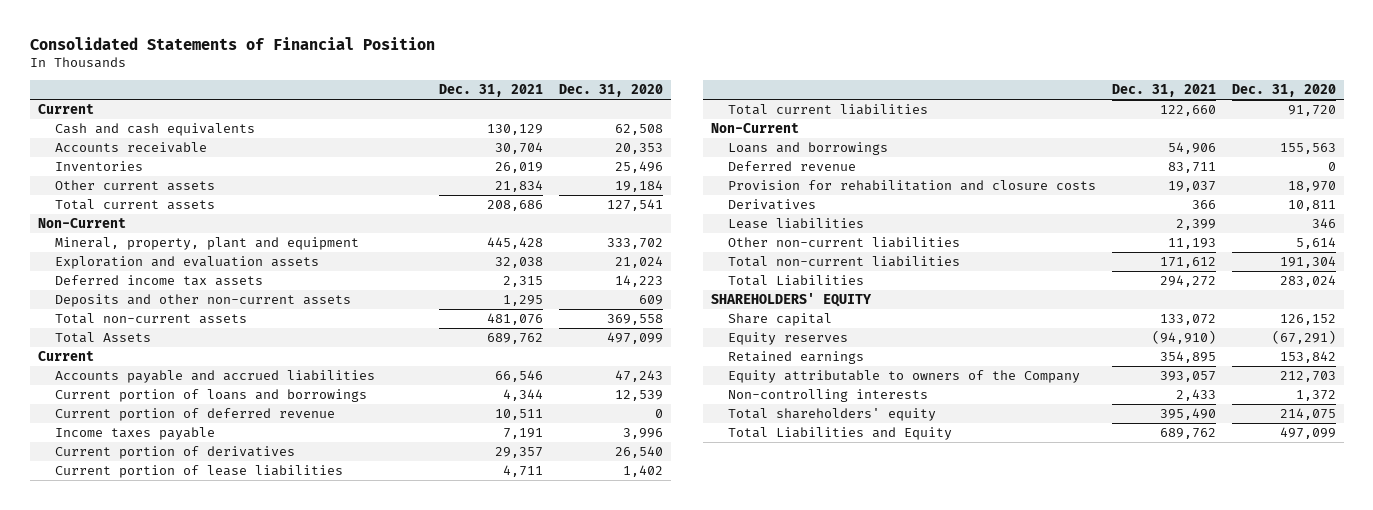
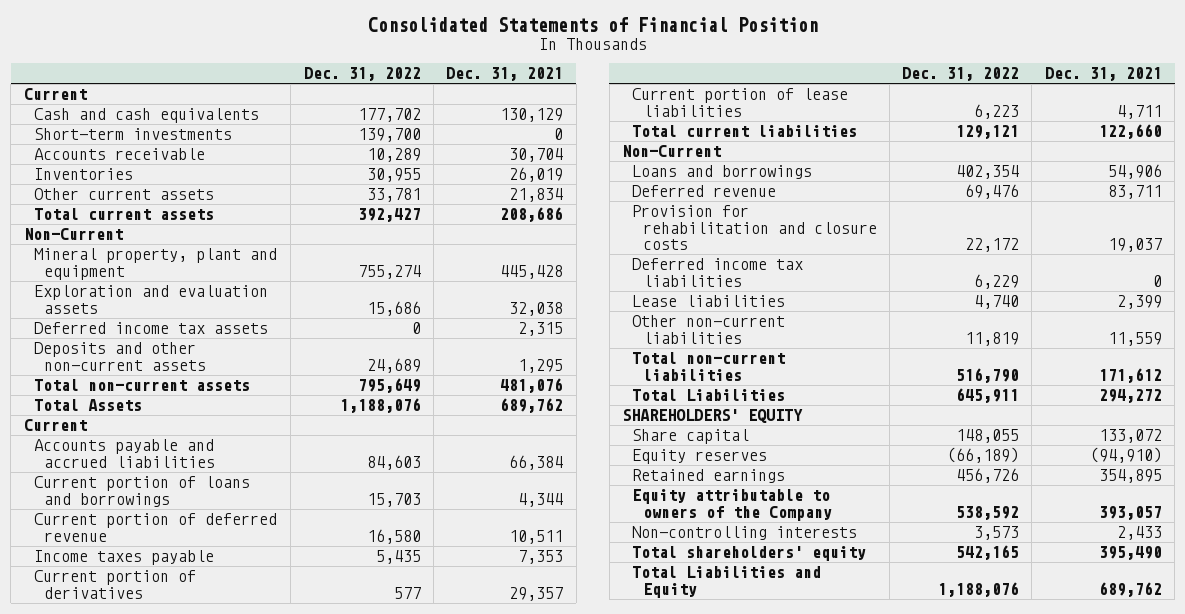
[558,84,663,98] Dec. 31, 2020 -> none
none -> [303,67,421,82] Dec. 31, 2022
none -> [33,128,232,141] Short-term investments
[55,237,360,251] Mineral, property, plant and equipment -> [33,248,277,280] Mineral property, plant and equipment
[494,370,543,383] 66,546 -> [509,454,564,470] 66,384
[502,428,543,440] 7,191 -> [518,550,564,565] 7,353
[728,199,817,211] Derivatives -> none
none -> [632,258,804,287] Deferred income tax liabilities
[1168,238,1217,250] 11,193 -> [1107,331,1162,346] 11,559

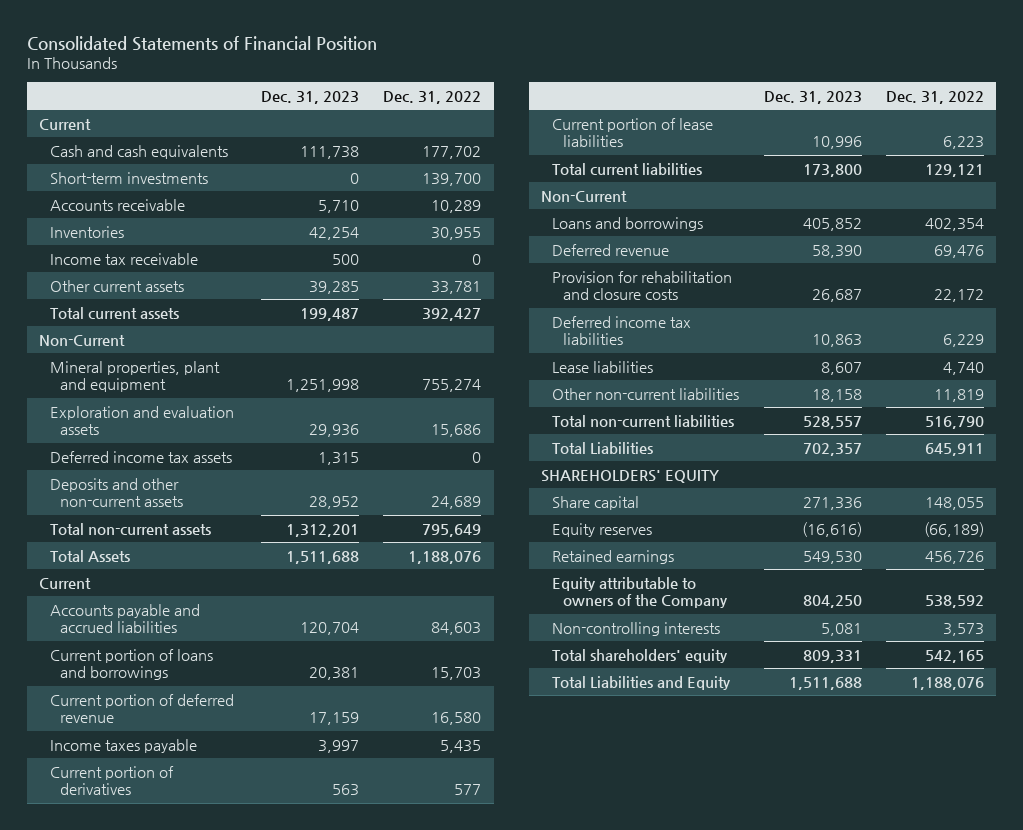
[446,67,564,82] Dec. 31, 2021 -> none
none -> [260,90,359,104] Dec. 31, 2023
none -> [49,252,198,265] Income tax receivable
[33,248,277,280] Mineral property, plant and equipment -> [49,360,220,393] Mineral properties, plant and equipment

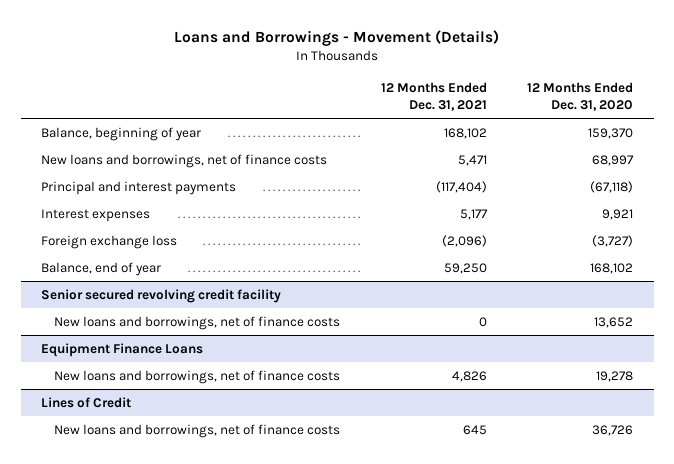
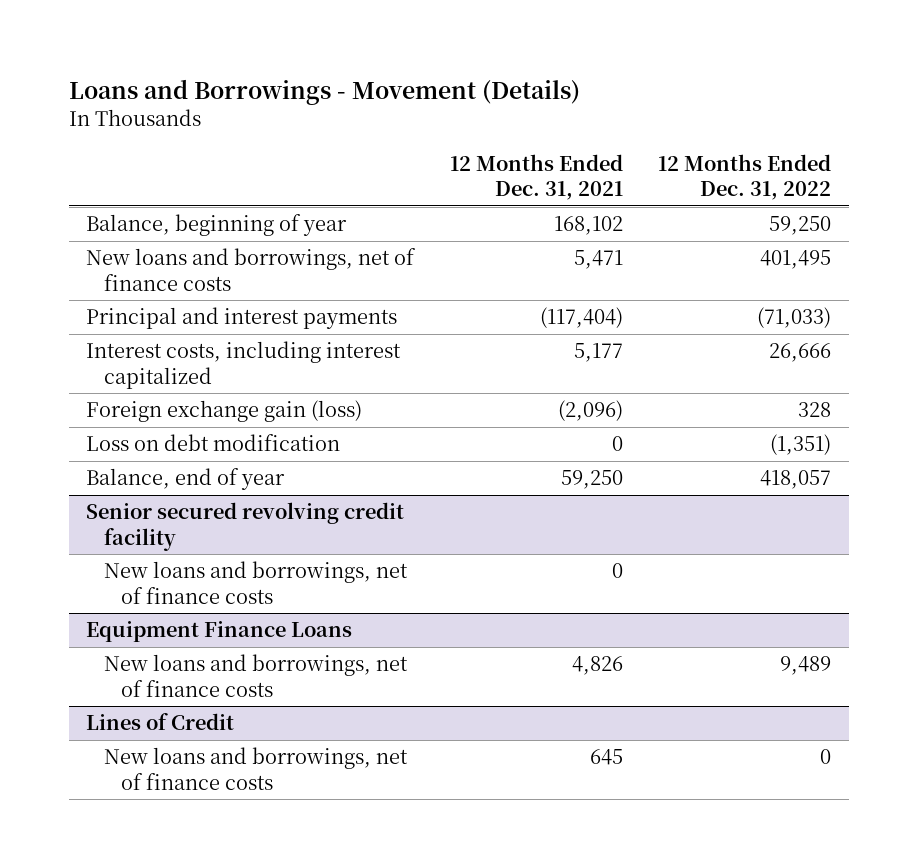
[527,81,634,111] 12 Months Ended Dec. 31, 2020 -> none
none -> [658,153,832,200] 12 Months Ended Dec. 31, 2022
[41,208,151,222] Interest expenses -> [86,341,402,389] Interest costs, including interest capitalized
[41,234,178,249] Foreign exchange loss -> [86,400,363,423] Foreign exchange gain (loss)
none -> [86,434,341,452] Loss on debt modification

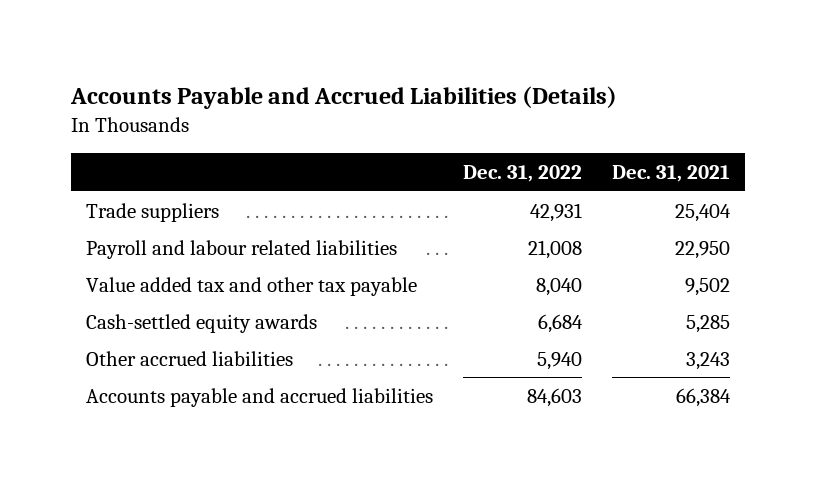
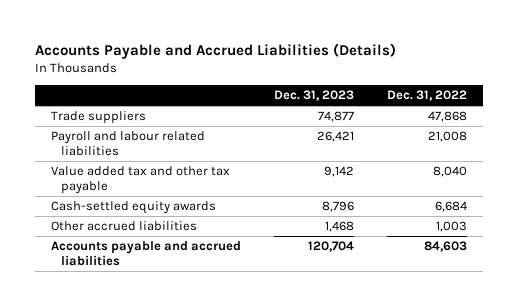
[612,165,731,183] Dec. 31, 2021 -> none
none -> [273,90,354,102] Dec. 31, 2023
[530,202,583,222] 42,931 -> [427,111,467,123] 47,868
[537,351,583,370] 5,940 -> [435,221,467,233] 1,003

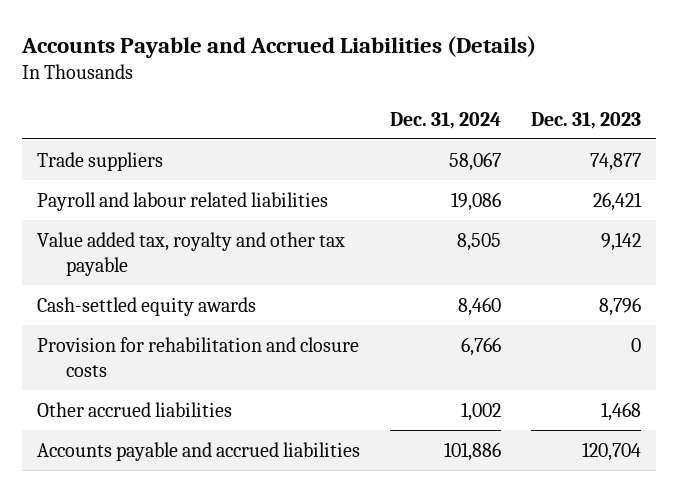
[386,90,467,102] Dec. 31, 2022 -> none
none -> [389,111,501,129] Dec. 31, 2024
[51,166,231,195] Value added tax and other tax payable -> [36,231,345,277] Value added tax, royalty and other tax payable
none -> [36,336,359,378] Provision for rehabilitation and closure costs

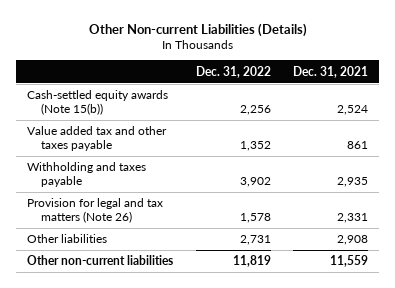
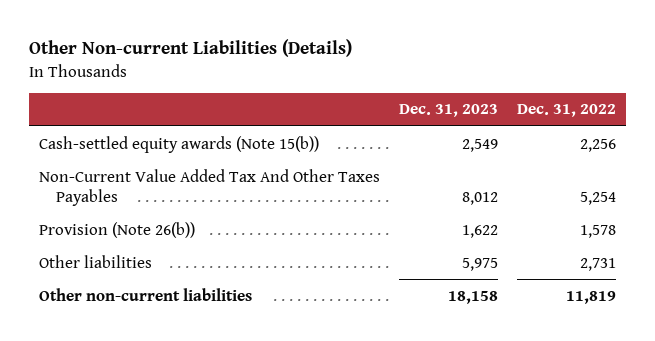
[292,65,368,78] Dec. 31, 2021 -> none
none -> [398,104,498,118] Dec. 31, 2023
[27,162,147,187] Withholding and taxes payable -> none
[27,126,168,151] Value added tax and other taxes payable -> [38,168,380,207] Non-Current Value Added Tax And Other Taxes Payables
[239,140,271,151] 1,352 -> [580,192,617,206] 5,254
[27,198,164,223] Provision for legal and tax matters (Note 26) -> [38,221,195,238] Provision (Note 26(b))

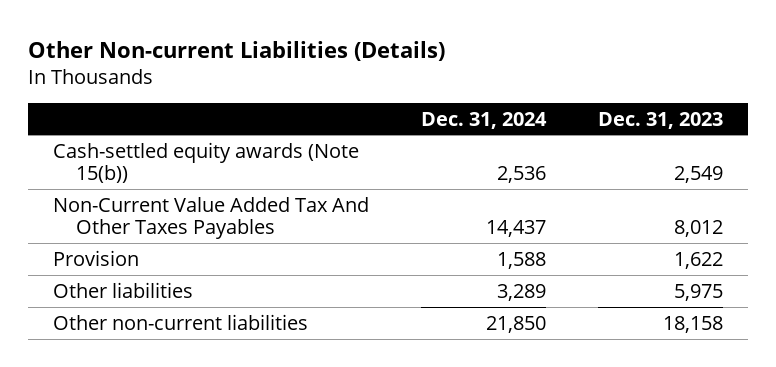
[517,104,617,118] Dec. 31, 2022 -> none
none -> [421,111,548,129] Dec. 31, 2024
[38,221,195,238] Provision (Note 26(b)) -> [53,249,140,266] Provision

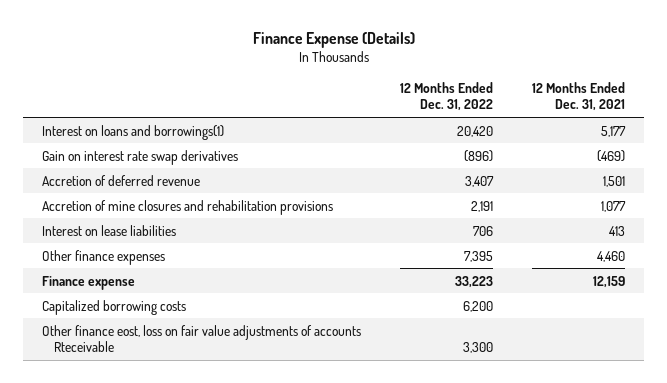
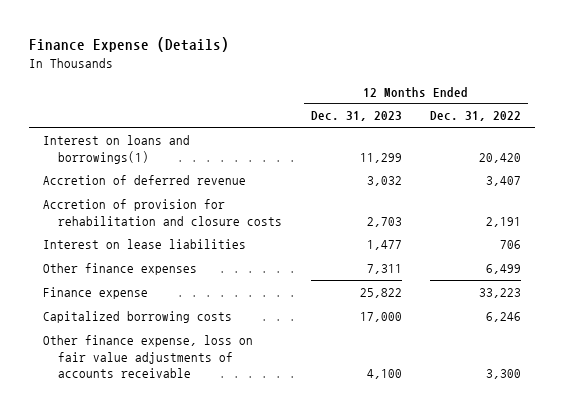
[531,81,625,112] 12 Months Ended Dec. 31, 2021 -> none
none -> [310,111,402,122] Dec. 31, 2023
[42,149,239,165] Gain on interest rate swap derivatives -> none
[42,199,334,215] Accretion of mine closures and rehabilitation provisions -> [42,198,283,226] Accretion of provision for rehabilitation and closure costs
[464,250,494,262] 7,395 -> [485,263,521,274] 6,499
[463,300,494,312] 6,200 -> [485,311,521,322] 6,246
[42,324,362,353] Other finance eost, loss on fair value adjustments of accounts Rteceivable -> [42,334,253,379] Other finance expense, loss on fair value adjustments of accounts receivable

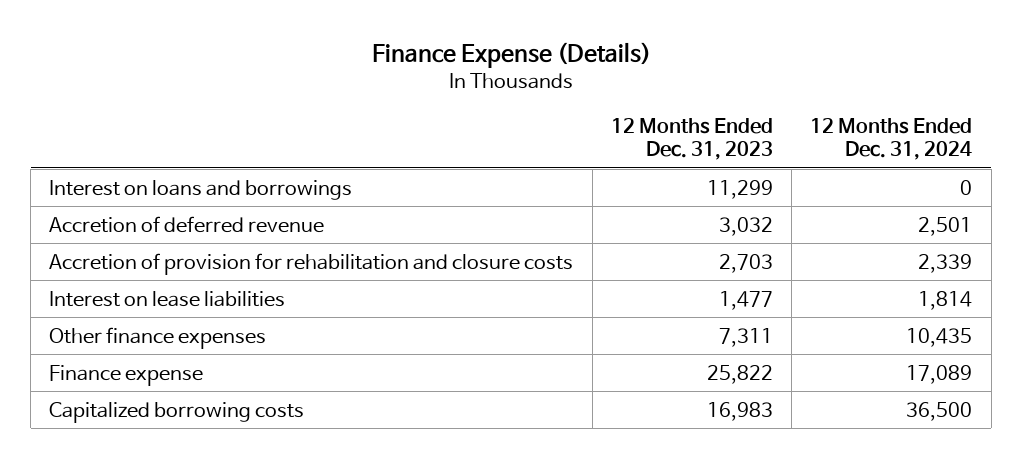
[429,111,521,122] Dec. 31, 2022 -> none
none -> [810,117,973,161] 12 Months Ended Dec. 31, 2024
[42,134,190,164] Interest on loans and borrowings(1) -> [49,179,353,200] Interest on loans and borrowings
[42,334,253,379] Other finance expense, loss on fair value adjustments of accounts receivable -> none
[359,311,402,322] 17,000 -> [706,401,773,421] 16,983

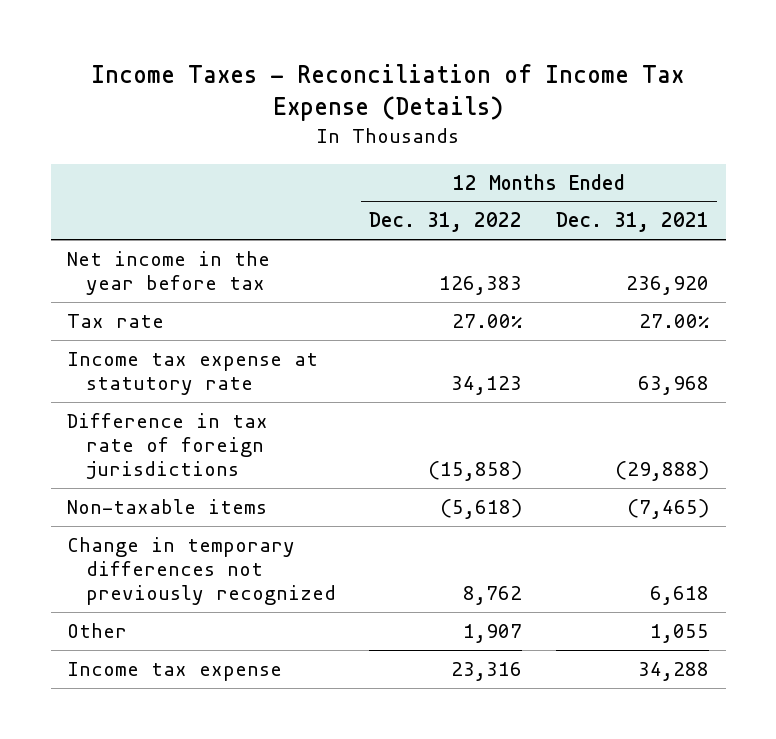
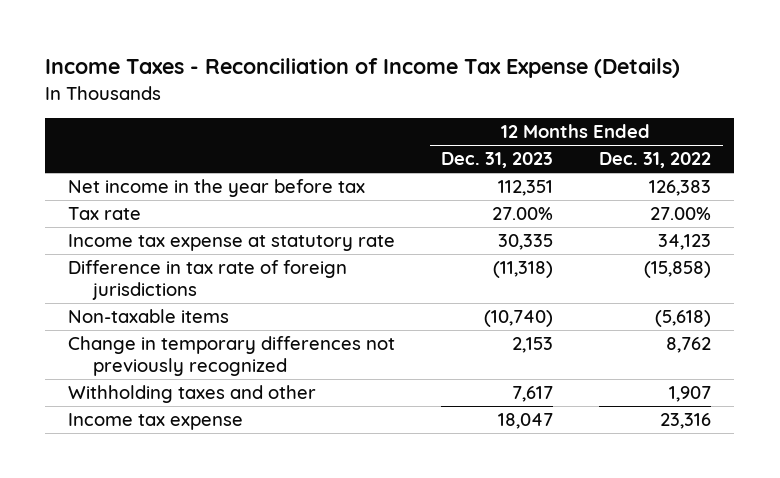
[555,212,709,233] Dec. 31, 2021 -> none
none -> [441,152,554,169] Dec. 31, 2023
[67,622,128,638] Other -> [68,385,317,404] Withholding taxes and other

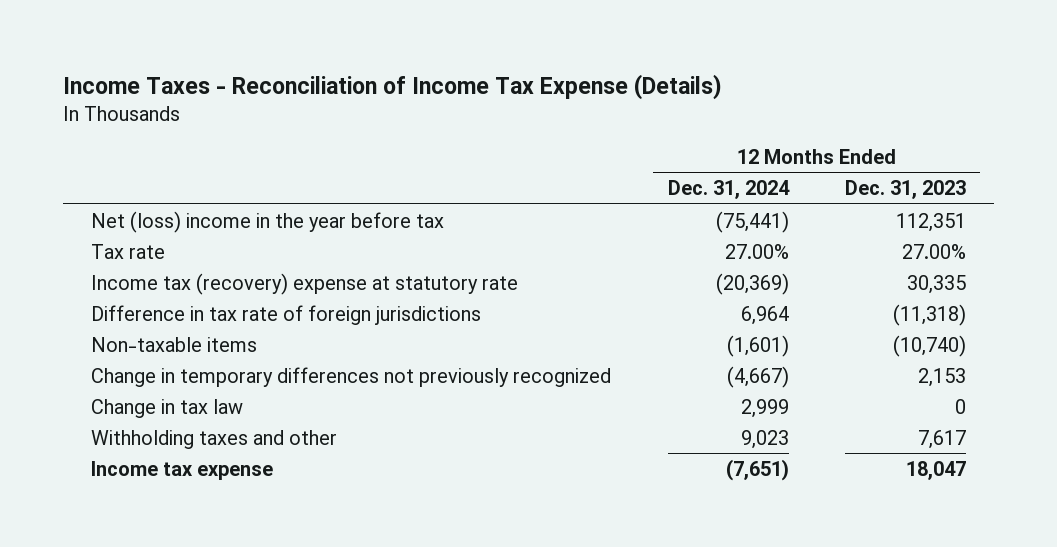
[599,152,712,169] Dec. 31, 2022 -> none
none -> [667,180,790,200] Dec. 31, 2024
[68,179,366,198] Net income in the year before tax -> [91,210,445,233] Net (loss) income in the year before tax
[68,234,396,252] Income tax expense at statutory rate -> [91,272,519,295] Income tax (recovery) expense at statutory rate
none -> [91,398,244,418] Change in tax law

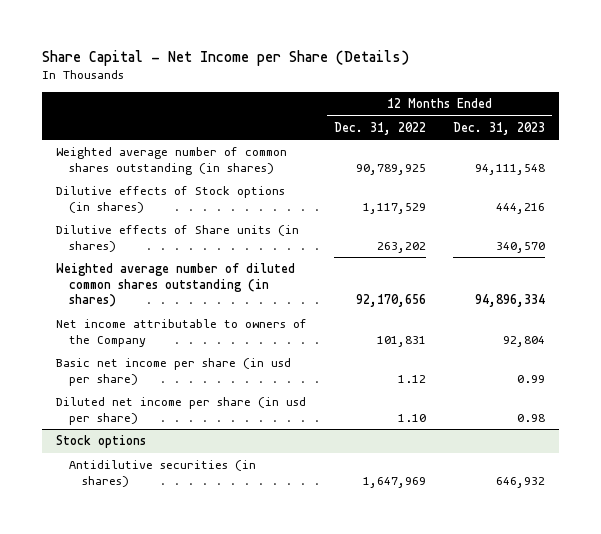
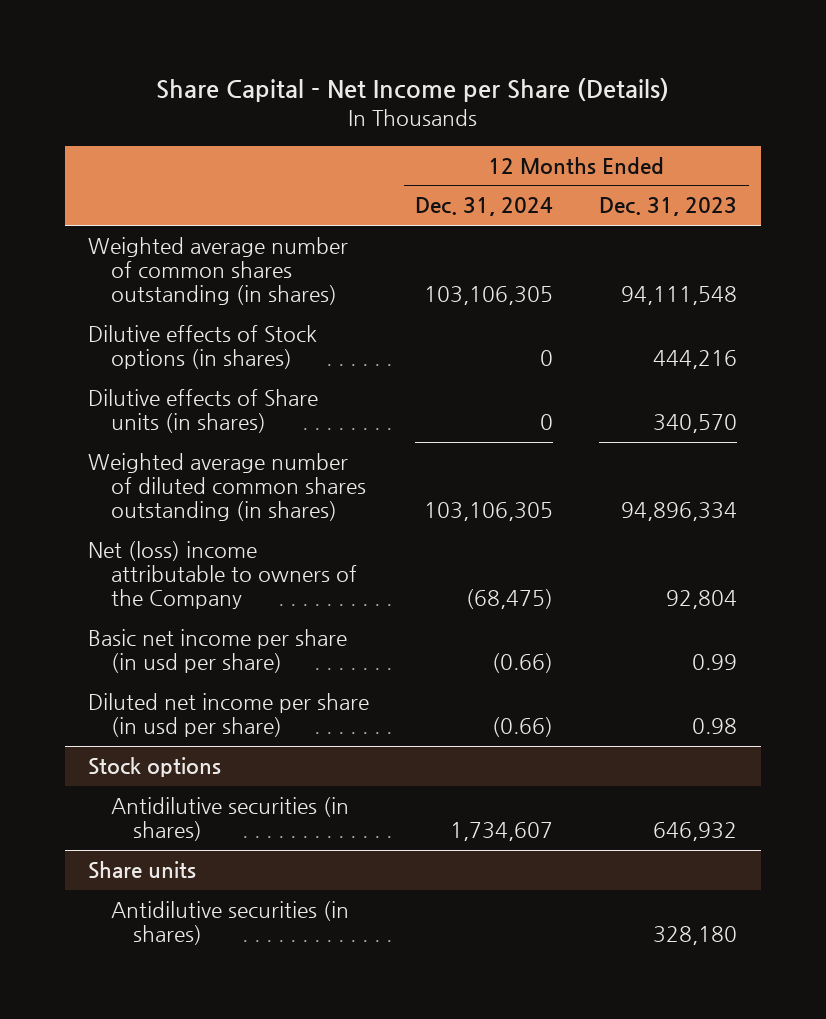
[334,121,427,135] Dec. 31, 2022 -> none
none -> [415,197,554,217] Dec. 31, 2024
[55,319,307,347] Net income attributable to owners of the Company -> [88,541,357,610] Net (loss) income attributable to owners of the Company
none -> [88,861,197,880] Share units
none -> [110,901,349,946] Antidilutive securities (in shares)

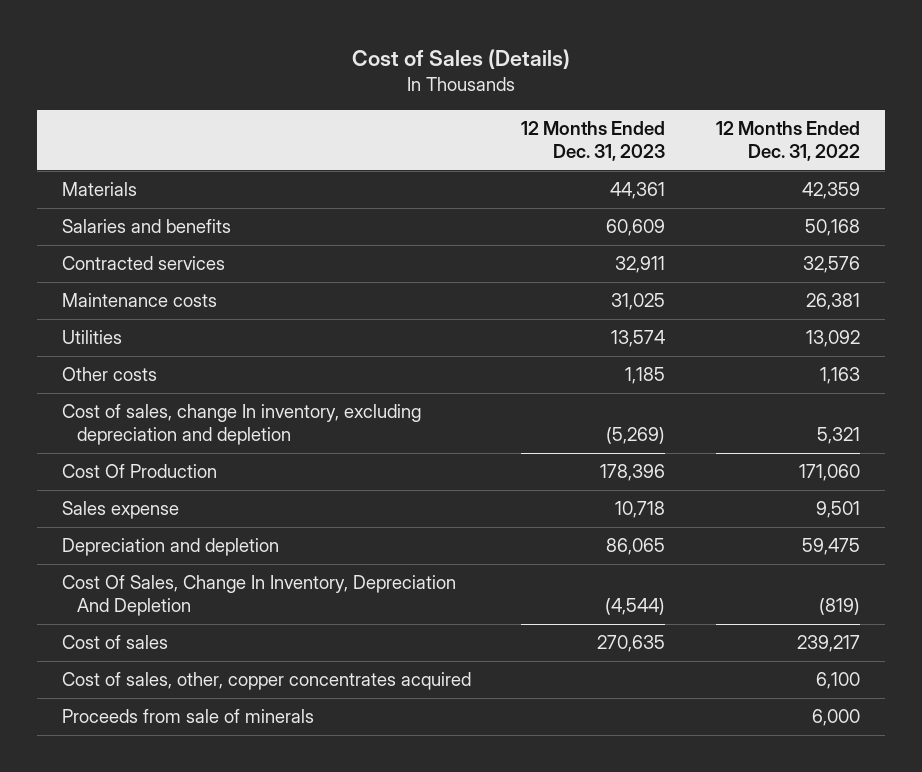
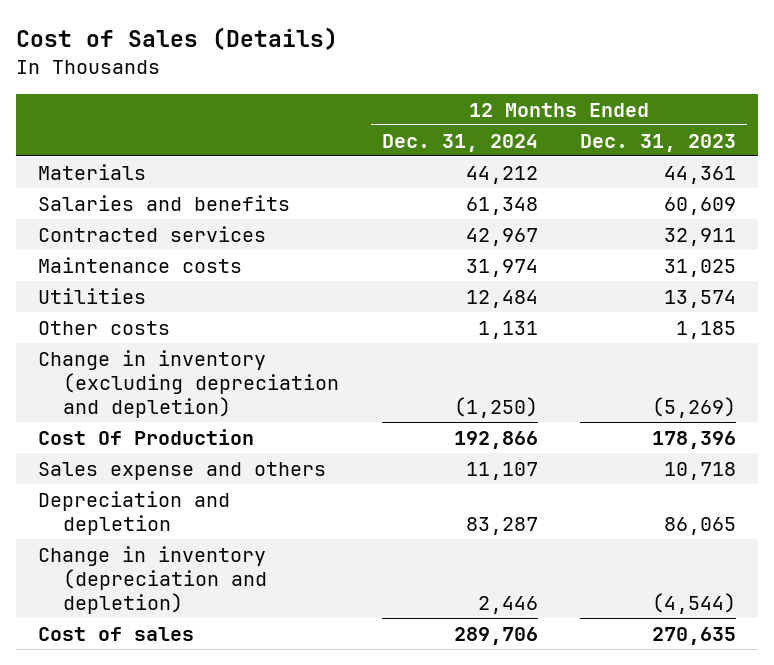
[715,121,860,161] 12 Months Ended Dec. 31, 2022 -> none
none -> [381,133,538,152] Dec. 31, 2024
[62,404,422,446] Cost of sales, change In inventory, excluding depreciation and depletion -> [37,349,339,419] Change in inventory (excluding depreciation and depletion)
[62,501,180,520] Sales expense -> [37,461,326,480] Sales expense and others
[62,575,457,617] Cost Of Sales, Change In Inventory, Depreciation And Depletion -> [37,545,267,615] Change in inventory (depreciation and depletion)
[62,672,472,691] Cost of sales, other, copper concentrates acquired -> none
[62,709,315,724] Proceeds from sale of minerals -> none

